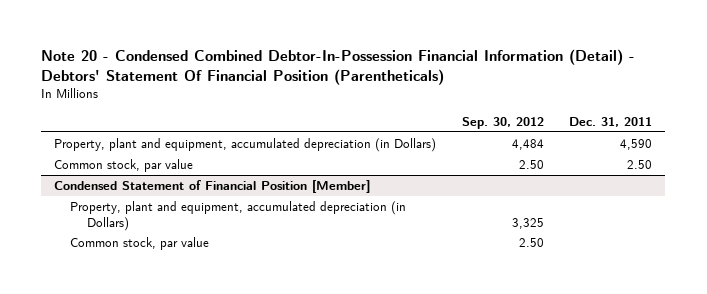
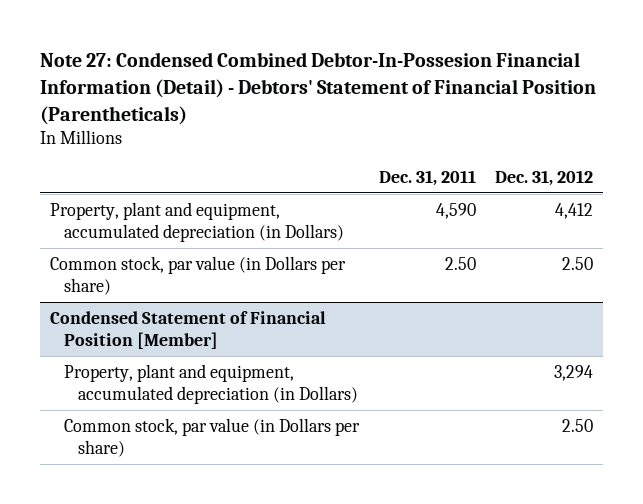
[41,49,636,86] Note 20 - Condensed Combined Debtor-In-Possession Financial Information (Detail) - Debtors' Statement Of Financial Position (Parentheticals) -> [40,52,597,125] Note 27: Condensed Combined Debtor-In-Possesion Financial Information (Detail) - Debtors' Statement of Financial Position (Parentheticals)
[461,117,544,130] Sep. 30, 2012 -> none
none -> [495,169,594,186] Dec. 31, 2012
[54,158,194,172] Common stock, par value -> [50,255,347,296] Common stock, par value (in Dollars per share)
[70,236,210,250] Common stock, par value -> [64,417,361,458] Common stock, par value (in Dollars per share)

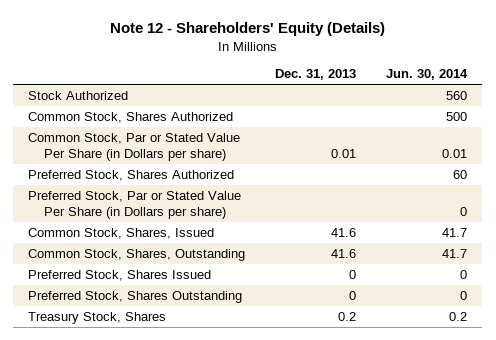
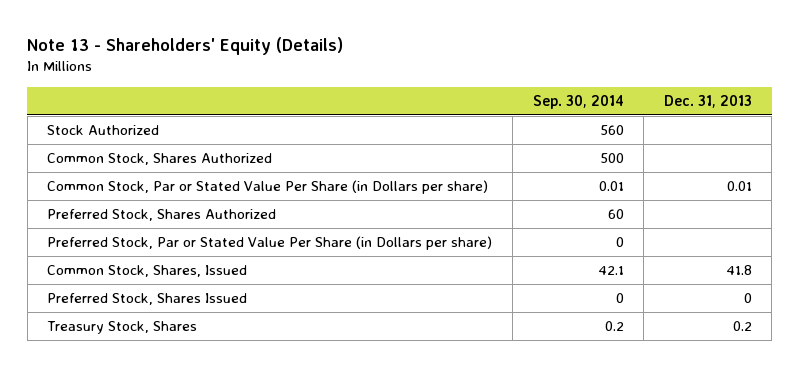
[109,22,385,37] Note 12 - Shareholders' Equity (Details) -> [27,36,344,55] Note 13 - Shareholders' Equity (Details)
[386,69,469,81] Jun. 30, 2014 -> none
none -> [532,94,624,109] Sep. 30, 2014
[28,248,246,261] Common Stock, Shares, Outstanding -> none
[331,227,357,237] 41.6 -> [725,265,752,276] 41.8
[28,290,243,303] Preferred Stock, Shares Outstanding -> none

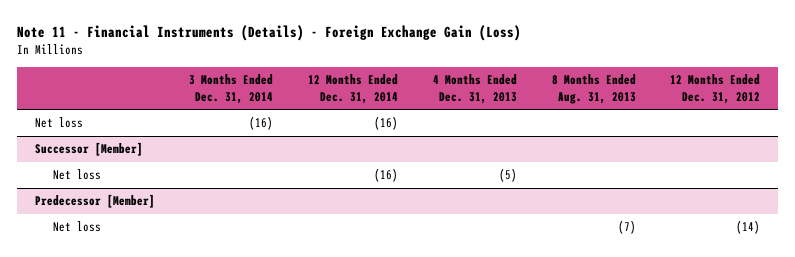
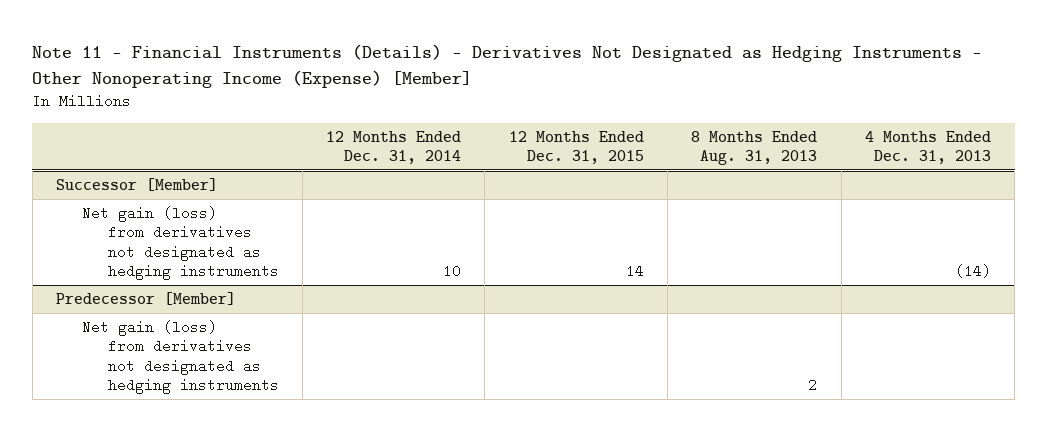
[17,24,522,41] Note 11 - Financial Instruments (Details) - Foreign Exchange Gain (Loss) -> [32,43,983,88] Note 11 - Financial Instruments (Details) - Derivatives Not Designated as Hedging Instruments - Other Nonoperating Income (Expense) [Member]
[189,74,274,104] 3 Months Ended Dec. 31, 2014 -> none
[670,74,761,104] 12 Months Ended Dec. 31, 2012 -> none
none -> [508,130,644,165] 12 Months Ended Dec. 31, 2015
[34,117,83,129] Net loss -> none
[52,169,101,181] Net loss -> none
none -> [81,205,279,280] Net gain (loss) from derivatives not designated as hedging instruments
[52,221,101,233] Net loss -> none
none -> [81,319,279,394] Net gain (loss) from derivatives not designated as hedging instruments

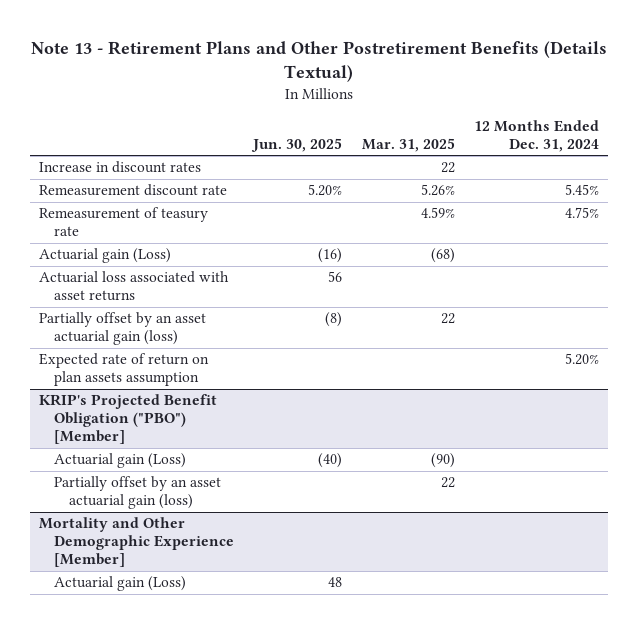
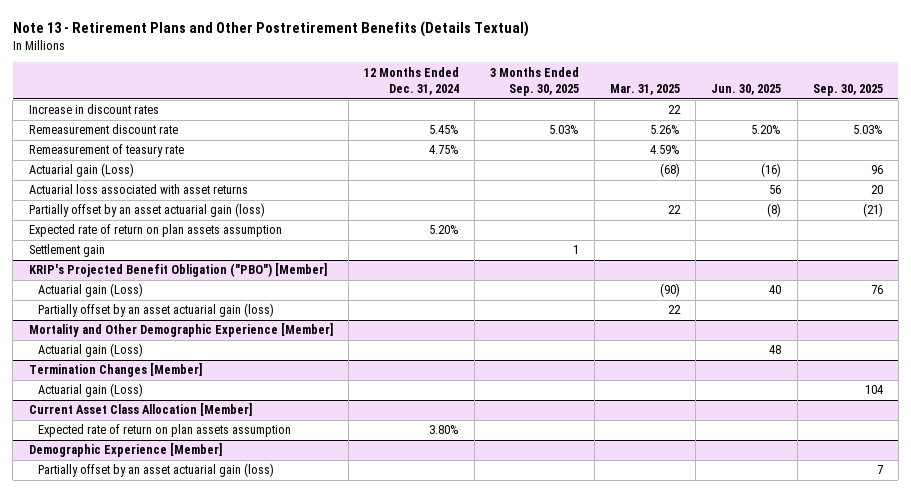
none -> [489,66,579,97] 3 Months Ended Sep. 30, 2025
none -> [812,84,883,97] Sep. 30, 2025
none -> [28,244,105,258] Settlement gain
[318,453,343,469] (40) -> [769,285,782,295] 40
none -> [28,363,202,378] Termination Changes [Member]
none -> [38,383,144,398] Actuarial gain (Loss)
none -> [28,403,252,417] Current Asset Class Allocation [Member]
none -> [38,424,292,438] Expected rate of return on plan assets assumption
none -> [28,443,222,458] Demographic Experience [Member]
none -> [38,463,275,478] Partially offset by an asset actuarial gain (loss)

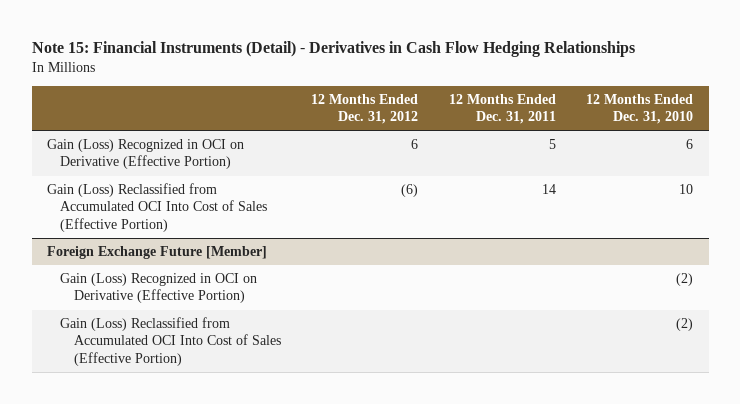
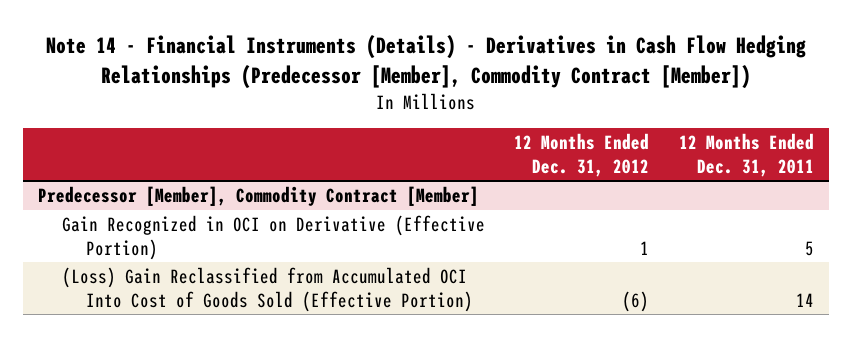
[31,41,635,58] Note 15: Financial Instruments (Detail) - Derivatives in Cash Flow Hedging Relationships -> [45,35,806,90] Note 14 - Financial Instruments (Details) - Derivatives in Cash Flow Hedging Relationships (Predecessor [Member], Commodity Contract [Member])
[586,93,694,124] 12 Months Ended Dec. 31, 2010 -> none
[47,139,245,170] Gain (Loss) Recognized in OCI on Derivative (Effective Portion) -> none
[47,183,268,232] Gain (Loss) Reclassified from Accumulated OCI Into Cost of Sales (Effective Portion) -> none
[47,246,268,260] Foreign Exchange Future [Member] -> none
[60,273,258,304] Gain (Loss) Recognized in OCI on Derivative (Effective Portion) -> none
[60,317,281,366] Gain (Loss) Reclassified from Accumulated OCI Into Cost of Sales (Effective Portion) -> none
none -> [38,186,480,207] Predecessor [Member], Commodity Contract [Member]
none -> [61,215,485,260] Gain Recognized in OCI on Derivative (Effective Portion)
none -> [61,267,473,312] (Loss) Gain Reclassified from Accumulated OCI Into Cost of Goods Sold (Effective Portion)

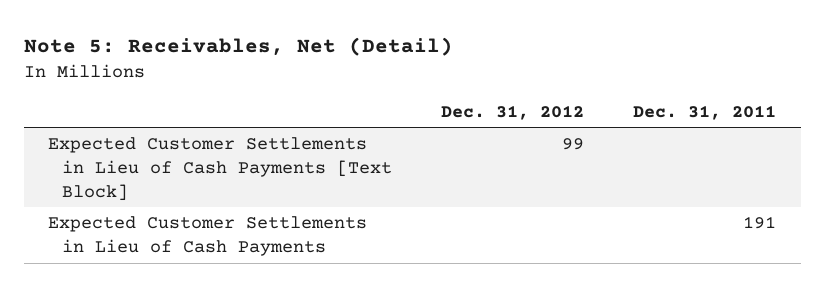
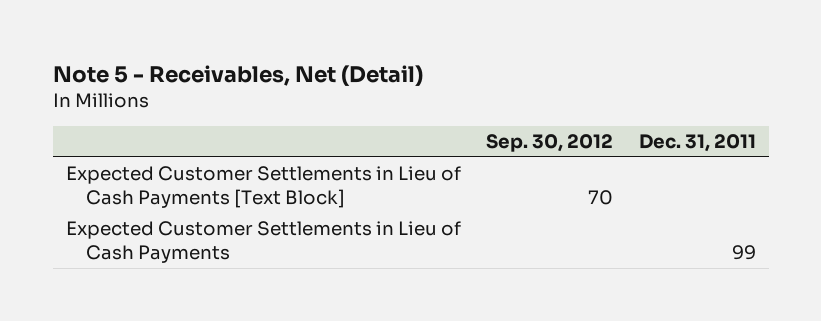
[23,37,453,57] Note 5: Receivables, Net (Detail) -> [52,64,423,86] Note 5 - Receivables, Net (Detail)
[441,104,585,120] Dec. 31, 2012 -> none
none -> [486,133,614,152] Sep. 30, 2012
[743,216,777,230] 191 -> [731,245,756,261] 99

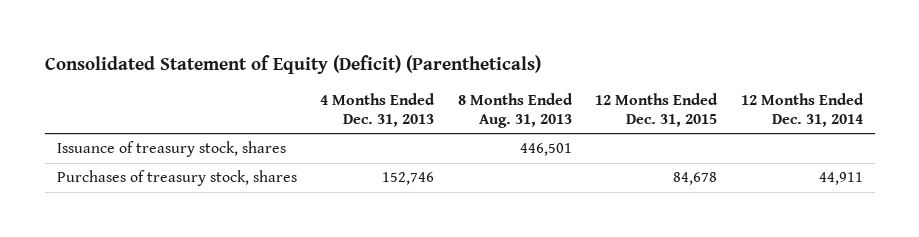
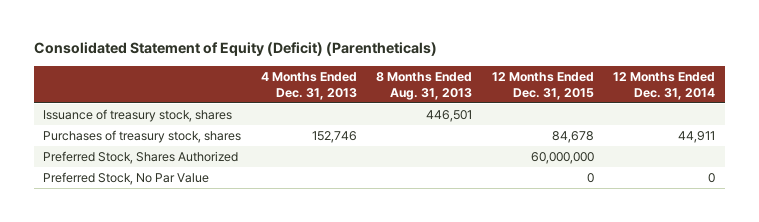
none -> [43,150,239,164] Preferred Stock, Shares Authorized
none -> [43,171,210,185] Preferred Stock, No Par Value

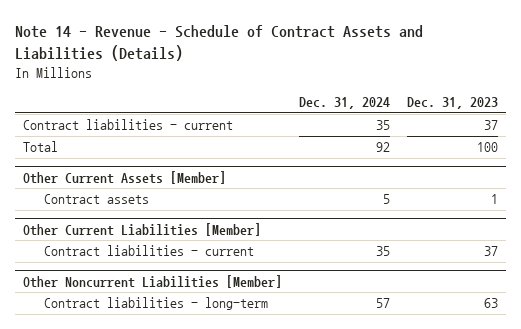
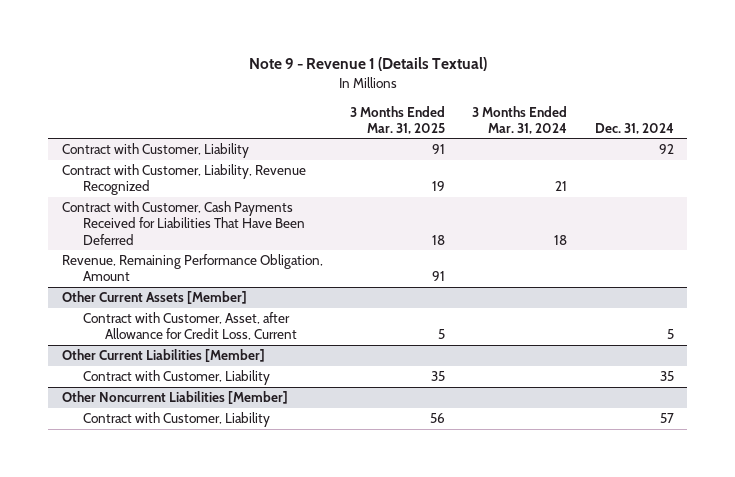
[14,25,423,62] Note 14 - Revenue - Schedule of Contract Assets and Liabilities (Details) -> [248,57,487,72] Note 9 - Revenue 1 (Details Textual)
[406,97,498,110] Dec. 31, 2023 -> none
none -> [349,105,445,134] 3 Months Ended Mar. 31, 2025
none -> [472,105,568,134] 3 Months Ended Mar. 31, 2024
[23,119,234,131] Contract liabilities - current -> none
[23,141,59,153] Total -> [61,143,249,159] Contract with Customer, Liability
none -> [61,164,306,196] Contract with Customer, Liability, Revenue Recognized
none -> [61,201,306,245] Contract with Customer, Cash Payments Received for Liabilities That Have Been Deferred
none -> [61,254,323,282] Revenue, Remaining Performance Obligation, Amount
[44,194,150,205] Contract assets -> [83,312,297,341] Contract with Customer, Asset, after Allowance for Credit Loss, Current
[44,245,255,257] Contract liabilities - current -> none
none -> [83,370,271,386] Contract with Customer, Liability
[44,297,269,311] Contract liabilities - long-term -> none
none -> [83,412,271,428] Contract with Customer, Liability

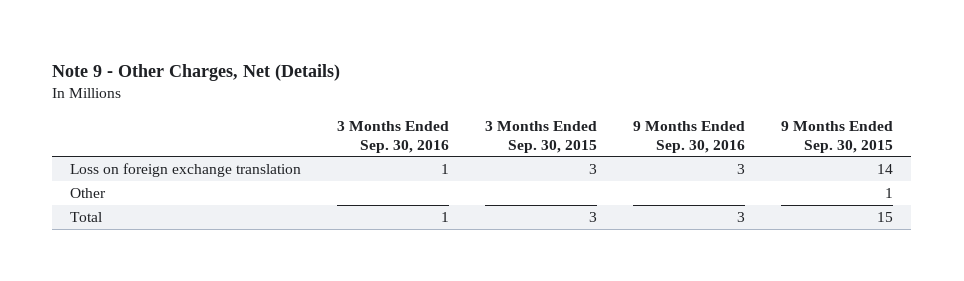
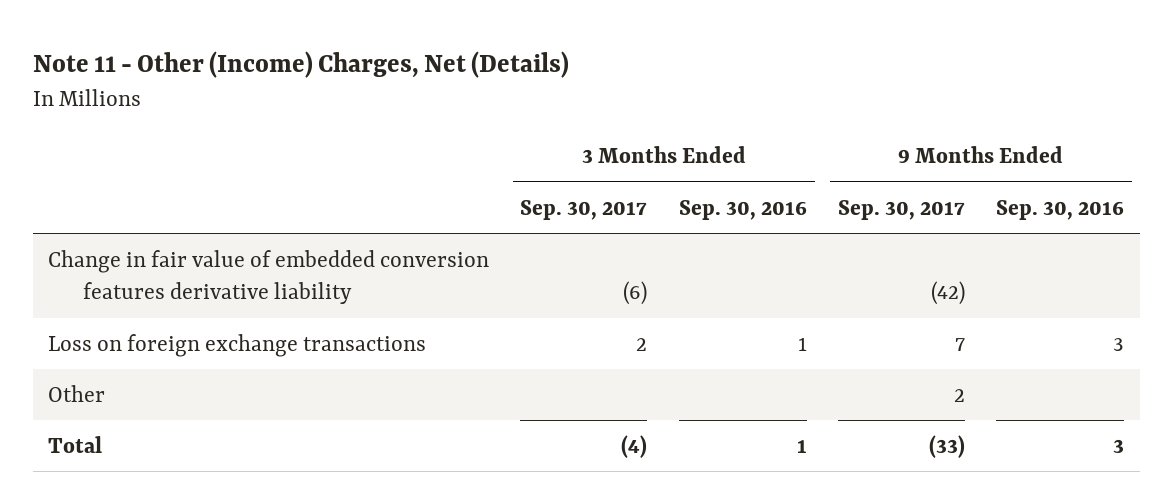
[52,63,341,81] Note 9 - Other Charges, Net (Details) -> [32,50,569,78] Note 11 - Other (Income) Charges, Net (Details)
[485,120,598,153] 3 Months Ended Sep. 30, 2015 -> none
[781,120,894,153] 9 Months Ended Sep. 30, 2015 -> none
none -> [520,199,648,220] Sep. 30, 2017
none -> [838,199,966,220] Sep. 30, 2017
none -> [48,249,490,305] Change in fair value of embedded conversion features derivative liability
[70,163,302,178] Loss on foreign exchange translation -> [48,333,427,357] Loss on foreign exchange transactions

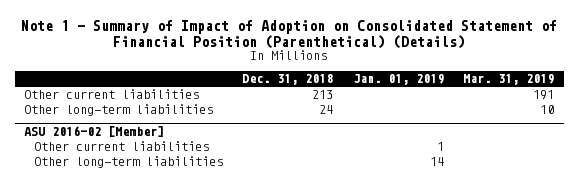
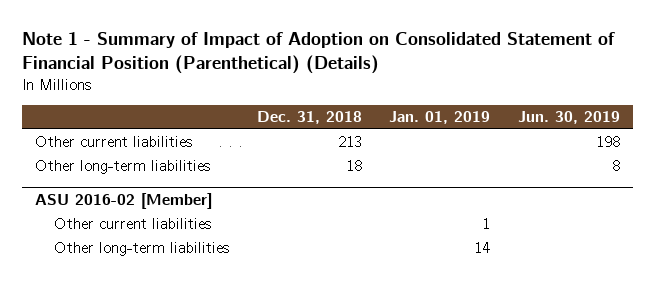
[463,74,555,86] Mar. 31, 2019 -> none
none -> [517,111,620,125] Jun. 30, 2019
[319,105,334,115] 24 -> [345,160,362,172] 18

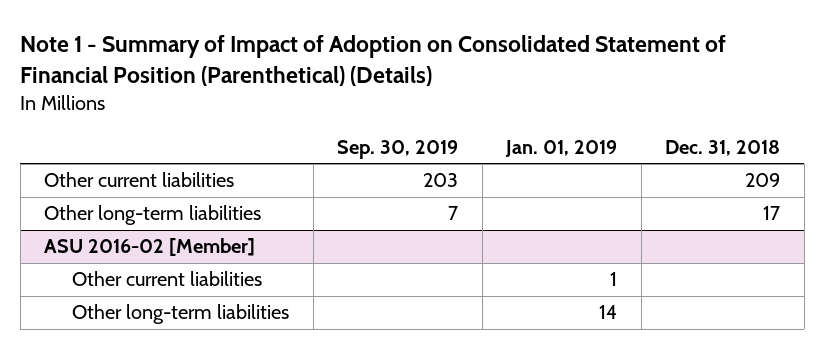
[517,111,620,125] Jun. 30, 2019 -> none
none -> [337,140,459,160] Sep. 30, 2019
[337,136,362,148] 213 -> [745,173,781,188] 209
[345,160,362,172] 18 -> [763,206,781,221] 17

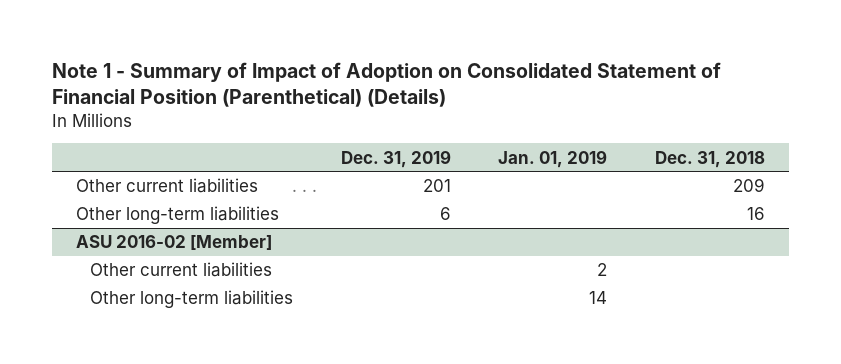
[337,140,459,160] Sep. 30, 2019 -> none
none -> [340,149,451,168] Dec. 31, 2019
[763,206,781,221] 17 -> [746,207,765,221] 16
[610,272,618,287] 1 -> [597,263,608,277] 2

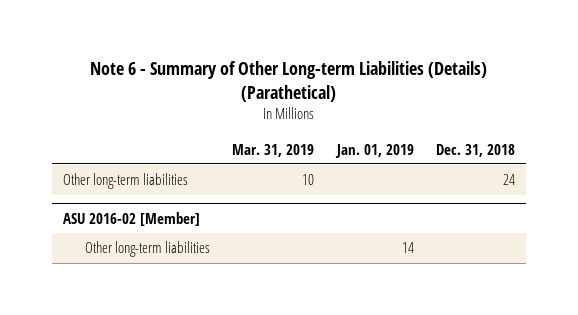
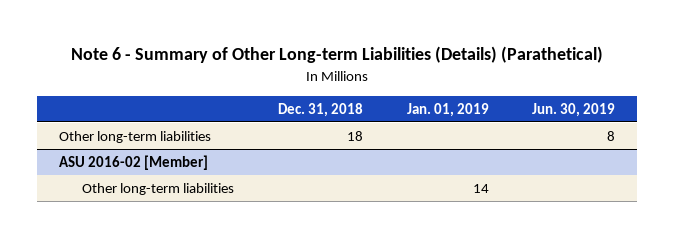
[232,143,315,157] Mar. 31, 2019 -> none
none -> [532,102,616,117] Jun. 30, 2019
[502,174,515,186] 24 -> [346,130,363,141] 18

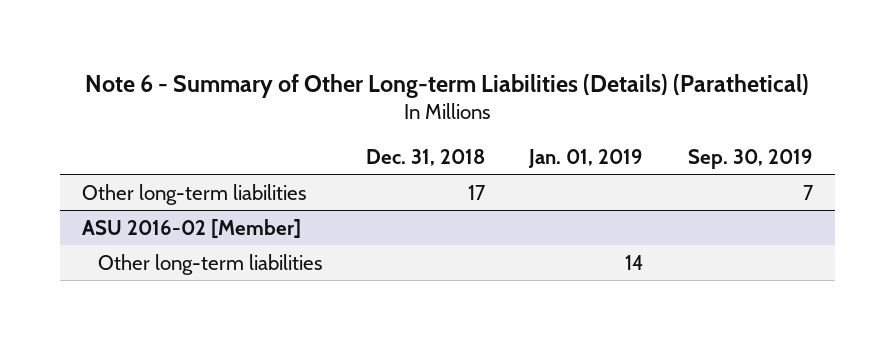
[532,102,616,117] Jun. 30, 2019 -> none
none -> [687,148,813,169] Sep. 30, 2019
[346,130,363,141] 18 -> [468,184,487,200] 17

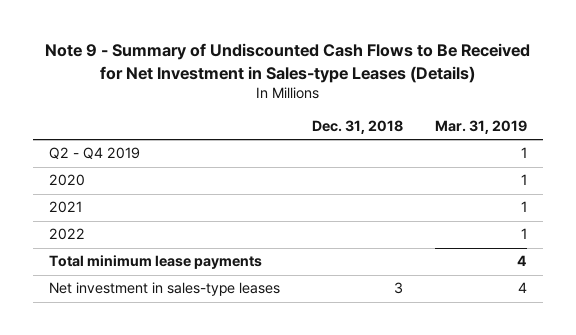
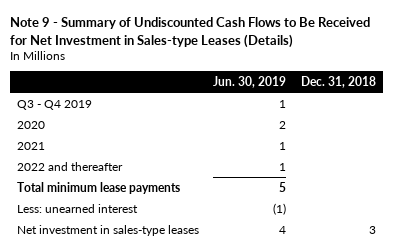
[434,120,527,135] Mar. 31, 2019 -> none
none -> [213,76,287,89] Jun. 30, 2019
[49,147,141,160] Q2 - Q4 2019 -> [16,99,92,110] Q3 - Q4 2019
[49,228,86,241] 2022 -> none
none -> [16,161,123,171] 2022 and thereafter
none -> [16,203,138,213] Less: unearned interest

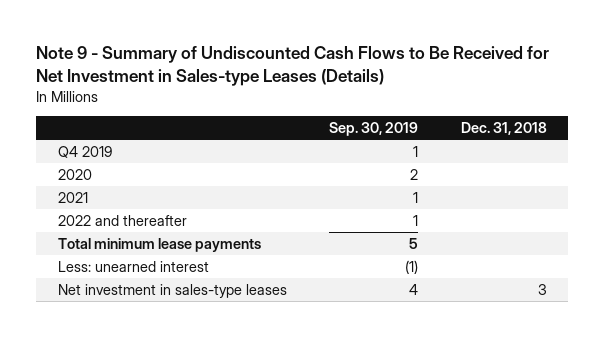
[213,76,287,89] Jun. 30, 2019 -> none
none -> [329,122,419,137] Sep. 30, 2019
[16,99,92,110] Q3 - Q4 2019 -> [57,145,112,158] Q4 2019

